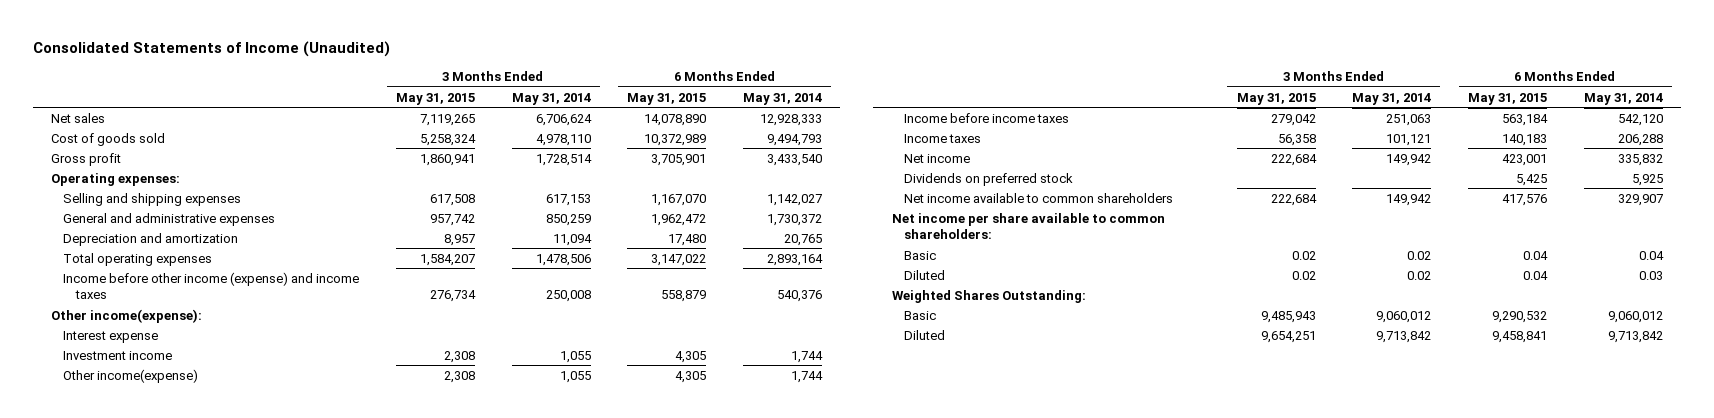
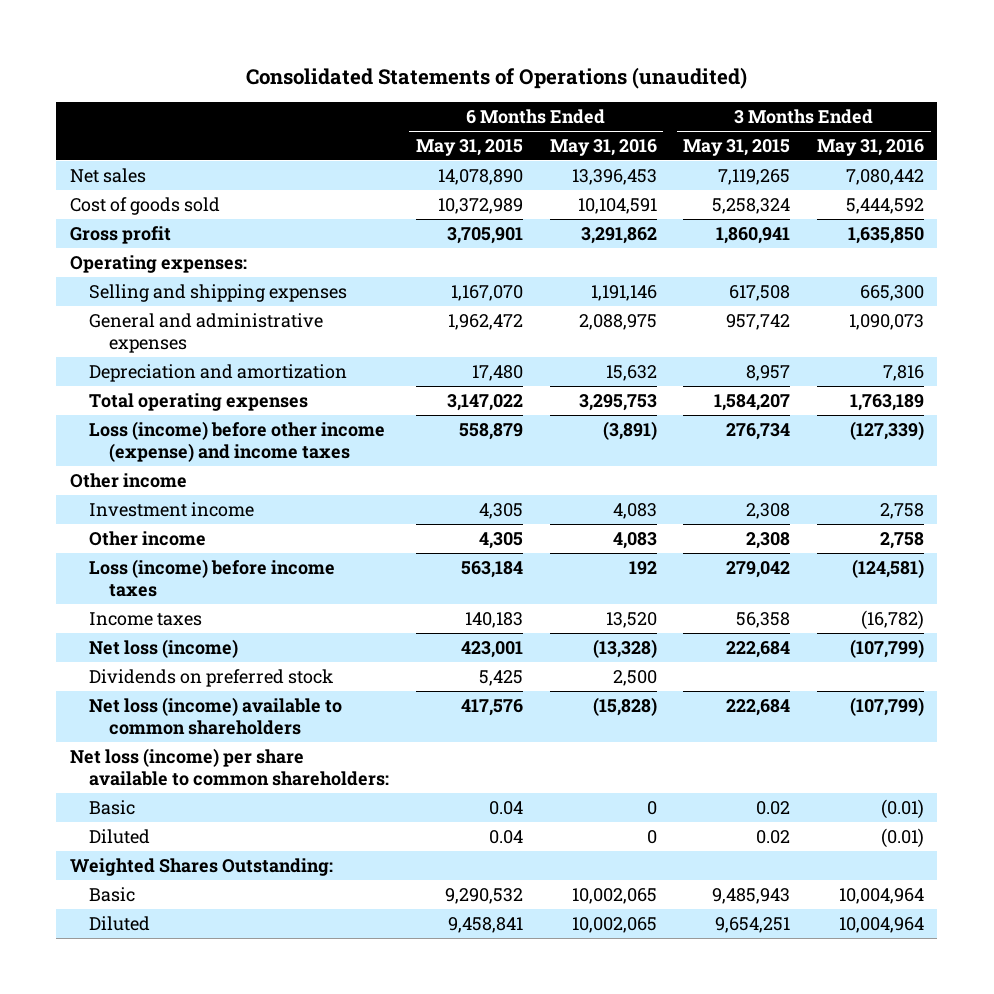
[32,41,390,58] Consolidated Statements of Income (Unaudited) -> [245,67,747,90] Consolidated Statements of Operations (unaudited)
[511,92,591,105] May 31, 2014 -> none
[742,92,822,105] May 31, 2014 -> none
none -> [549,139,657,157] May 31, 2016
none -> [817,139,925,157] May 31, 2016
[63,330,159,343] Interest expense -> none
[63,271,360,300] Income before other income (expense) and income taxes -> [89,420,386,463] Loss (income) before other income (expense) and income taxes
[50,308,202,323] Other income(expense): -> [69,472,187,488] Other income
[63,368,199,383] Other income(expense) -> [89,530,207,546] Other income
[903,112,1069,123] Income before income taxes -> [89,558,336,598] Loss (income) before income taxes
[903,153,970,163] Net income -> [89,638,239,658] Net loss (income)
[903,192,1173,203] Net income available to common shareholders -> [89,696,343,736] Net loss (income) available to common shareholders
[891,212,1165,240] Net income per share available to common shareholders: -> [69,747,390,787] Net loss (income) per share available to common shareholders:

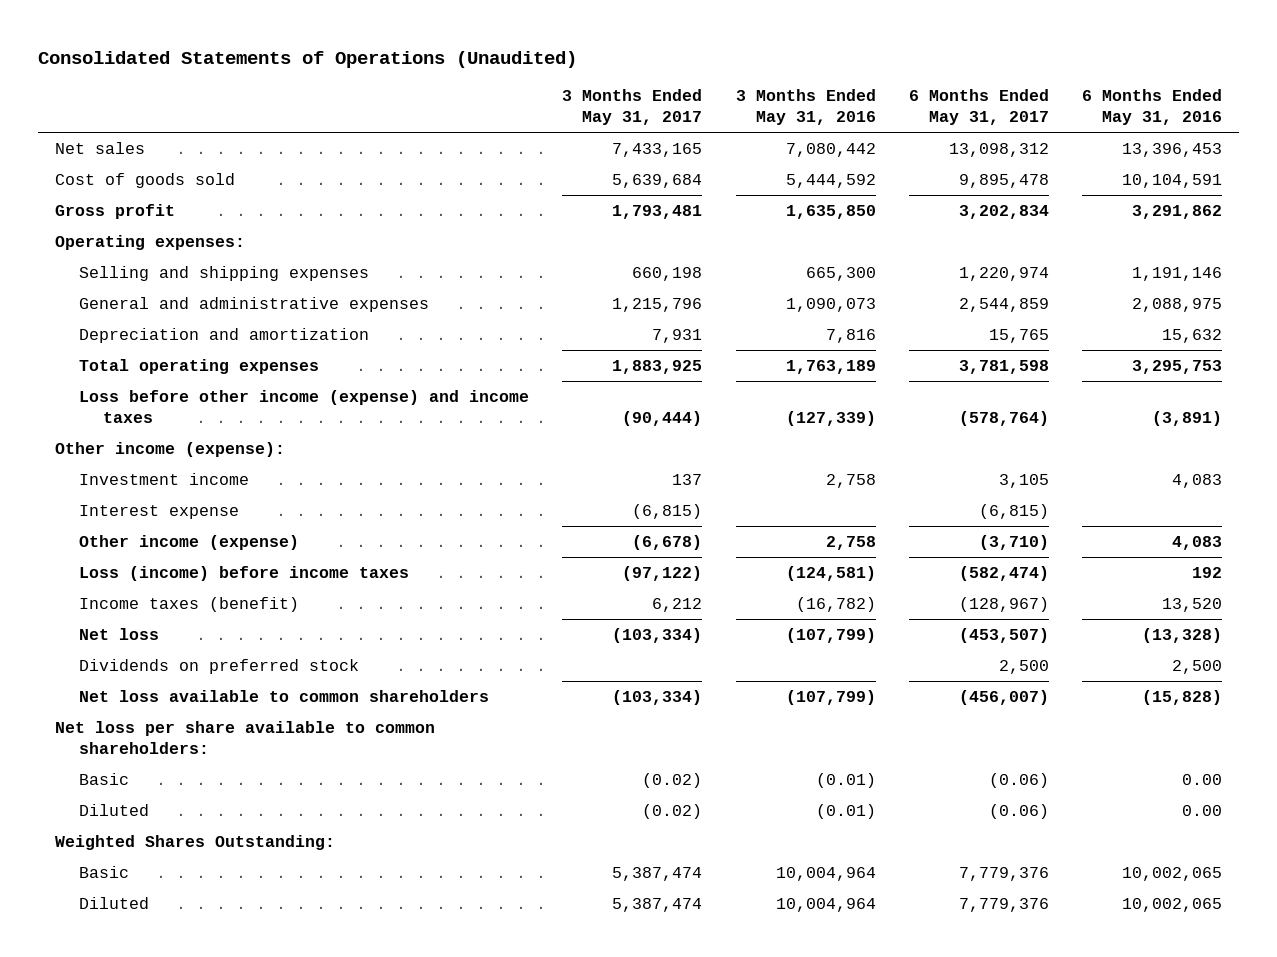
[245,67,747,90] Consolidated Statements of Operations (unaudited) -> [38,50,578,68] Consolidated Statements of Operations (Unaudited)
[416,139,524,157] May 31, 2015 -> none
[683,139,791,157] May 31, 2015 -> none
none -> [562,89,703,126] 3 Months Ended May 31, 2017
none -> [909,89,1050,126] 6 Months Ended May 31, 2017
[89,420,386,463] Loss (income) before other income (expense) and income taxes -> [78,390,529,424] Loss before other income (expense) and income taxes
[69,472,187,488] Other income -> [55,442,286,458] Other income (expense):
none -> [78,505,239,520] Interest expense
[89,530,207,546] Other income -> [78,535,299,551] Other income (expense)
[89,611,203,626] Income taxes -> [78,597,299,613] Income taxes (benefit)
[89,638,239,658] Net loss (income) -> [78,628,159,641] Net loss
[89,696,343,736] Net loss (income) available to common shareholders -> [78,690,489,703] Net loss available to common shareholders
[69,747,390,787] Net loss (income) per share available to common shareholders: -> [55,721,436,755] Net loss per share available to common shareholders:
[646,800,657,815] 0 -> [1182,774,1223,786] 0.00
[646,829,657,844] 0 -> [1182,805,1223,817] 0.00

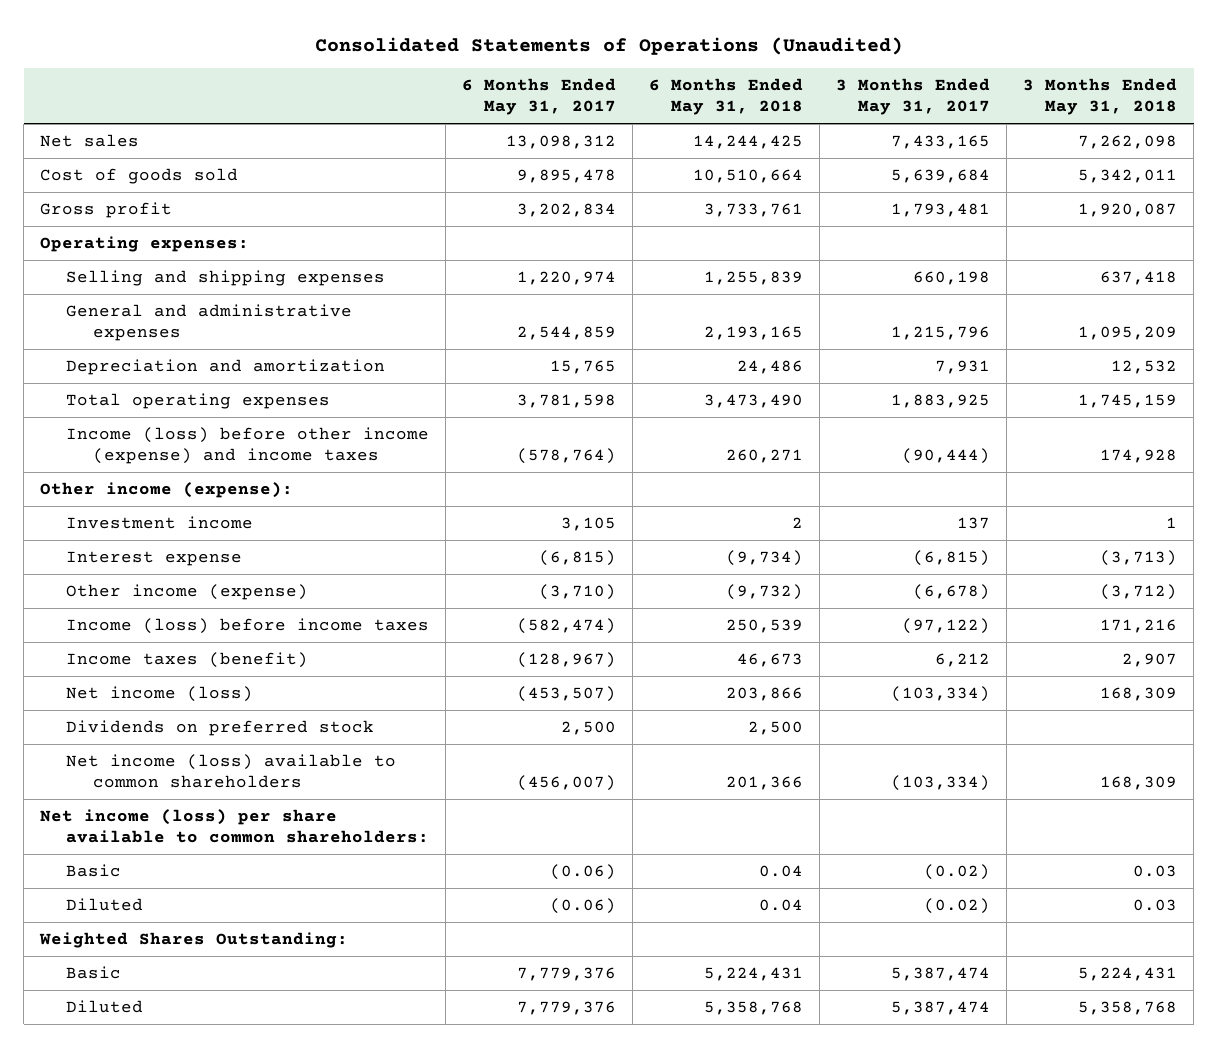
[735,89,876,126] 3 Months Ended May 31, 2016 -> none
[1082,89,1223,126] 6 Months Ended May 31, 2016 -> none
none -> [649,78,804,116] 6 Months Ended May 31, 2018
none -> [1023,78,1178,116] 3 Months Ended May 31, 2018
[78,390,529,424] Loss before other income (expense) and income taxes -> [66,427,430,464] Income (loss) before other income (expense) and income taxes
[78,566,409,582] Loss (income) before income taxes -> [66,618,430,635] Income (loss) before income taxes
[78,628,159,641] Net loss -> [66,686,254,703] Net income (loss)
[78,690,489,703] Net loss available to common shareholders -> [66,754,397,788] Net income (loss) available to common shareholders
[55,721,436,755] Net loss per share available to common shareholders: -> [40,809,430,843] Net income (loss) per share available to common shareholders:

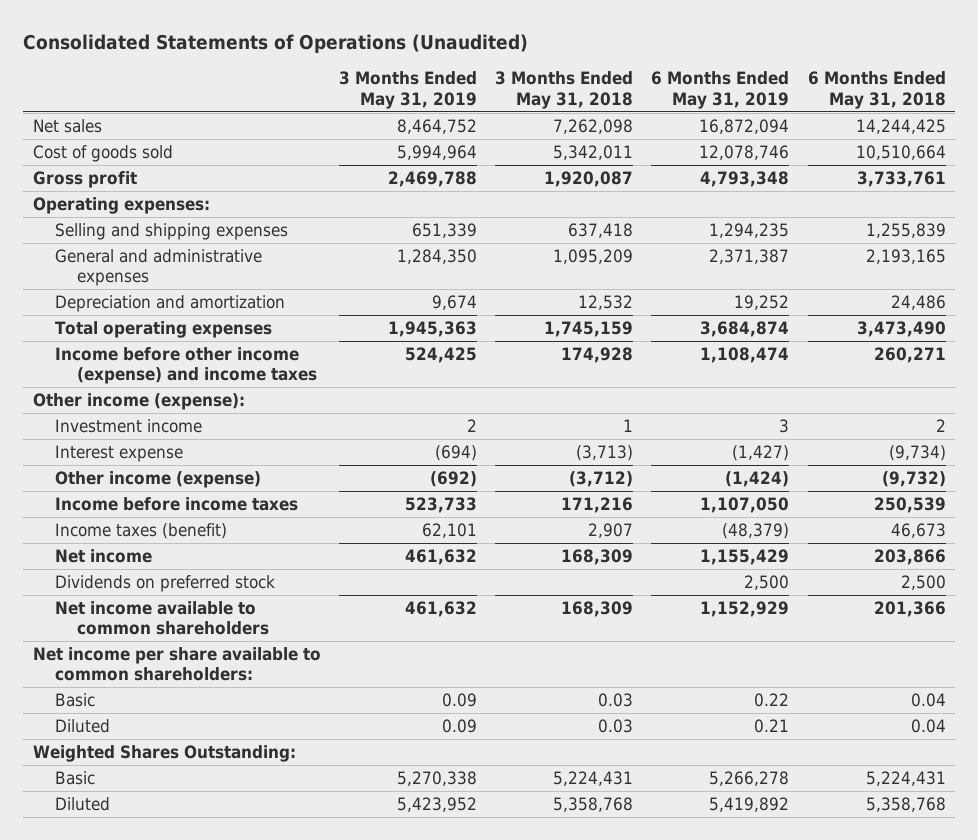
[462,78,617,116] 6 Months Ended May 31, 2017 -> none
[836,78,991,116] 3 Months Ended May 31, 2017 -> none
none -> [338,71,477,109] 3 Months Ended May 31, 2019
none -> [651,71,790,109] 6 Months Ended May 31, 2019
[66,427,430,464] Income (loss) before other income (expense) and income taxes -> [54,346,317,385] Income before other income (expense) and income taxes
[66,618,430,635] Income (loss) before income taxes -> [54,496,298,511] Income before income taxes
[66,686,254,703] Net income (loss) -> [54,548,152,563] Net income
[66,754,397,788] Net income (loss) available to common shareholders -> [54,600,269,636] Net income available to common shareholders
[40,809,430,843] Net income (loss) per share available to common shareholders: -> [32,646,321,682] Net income per share available to common shareholders:

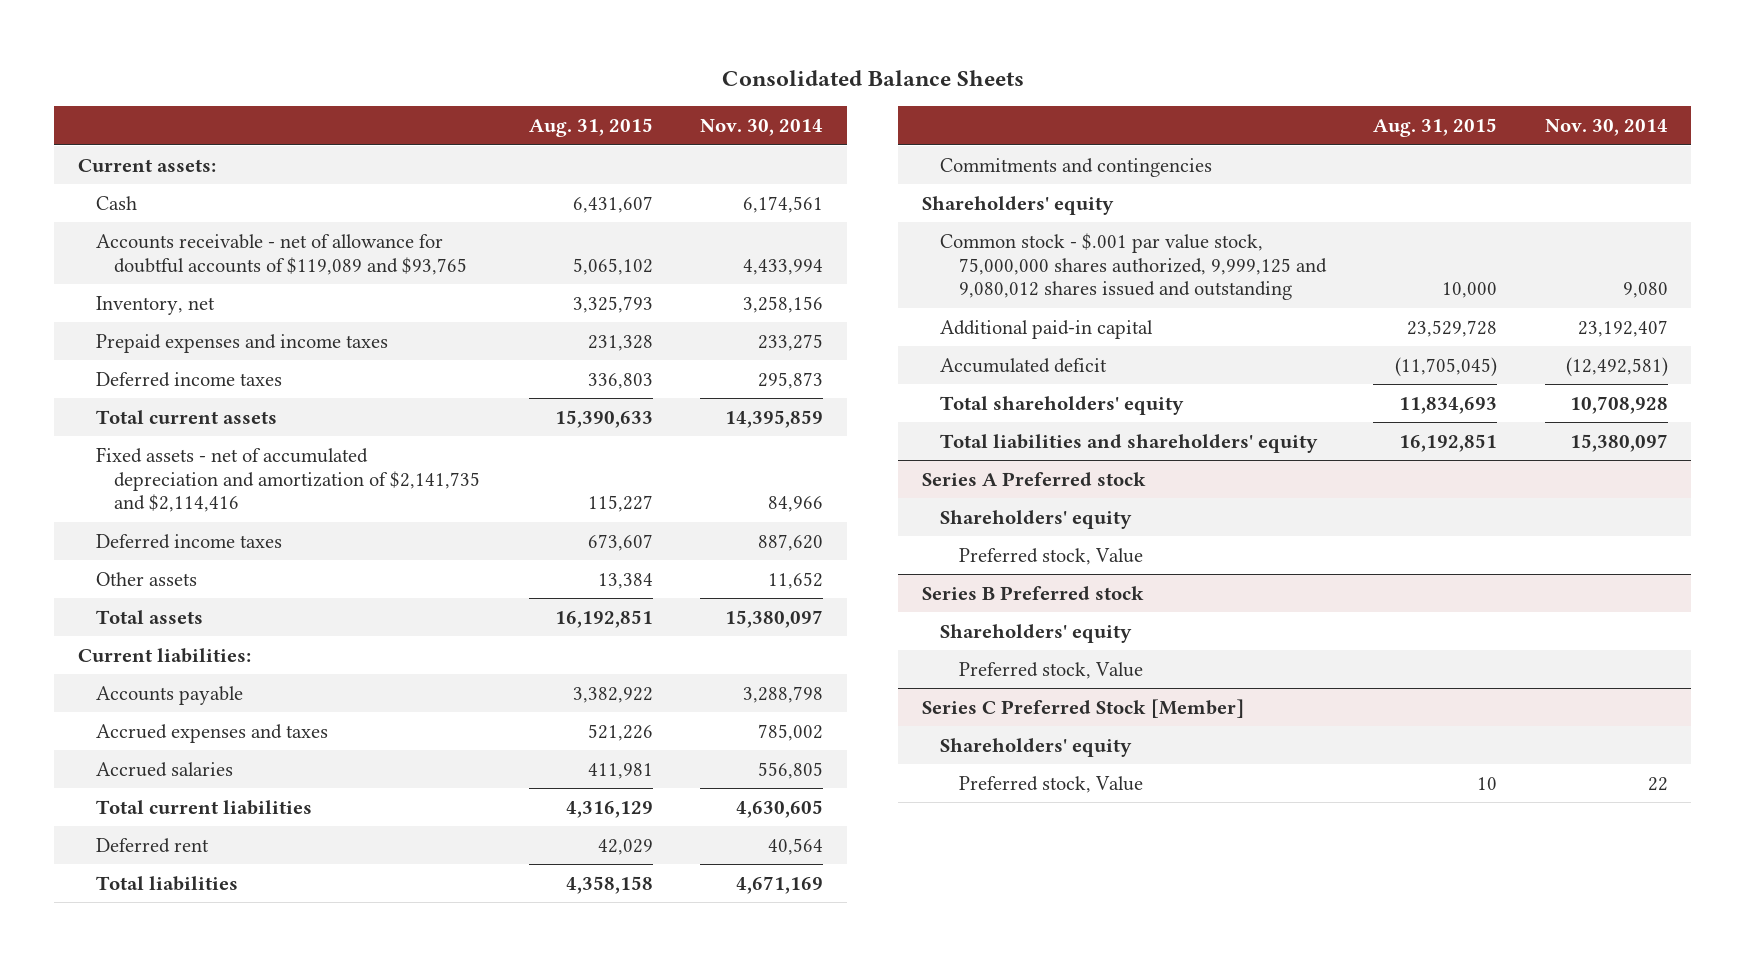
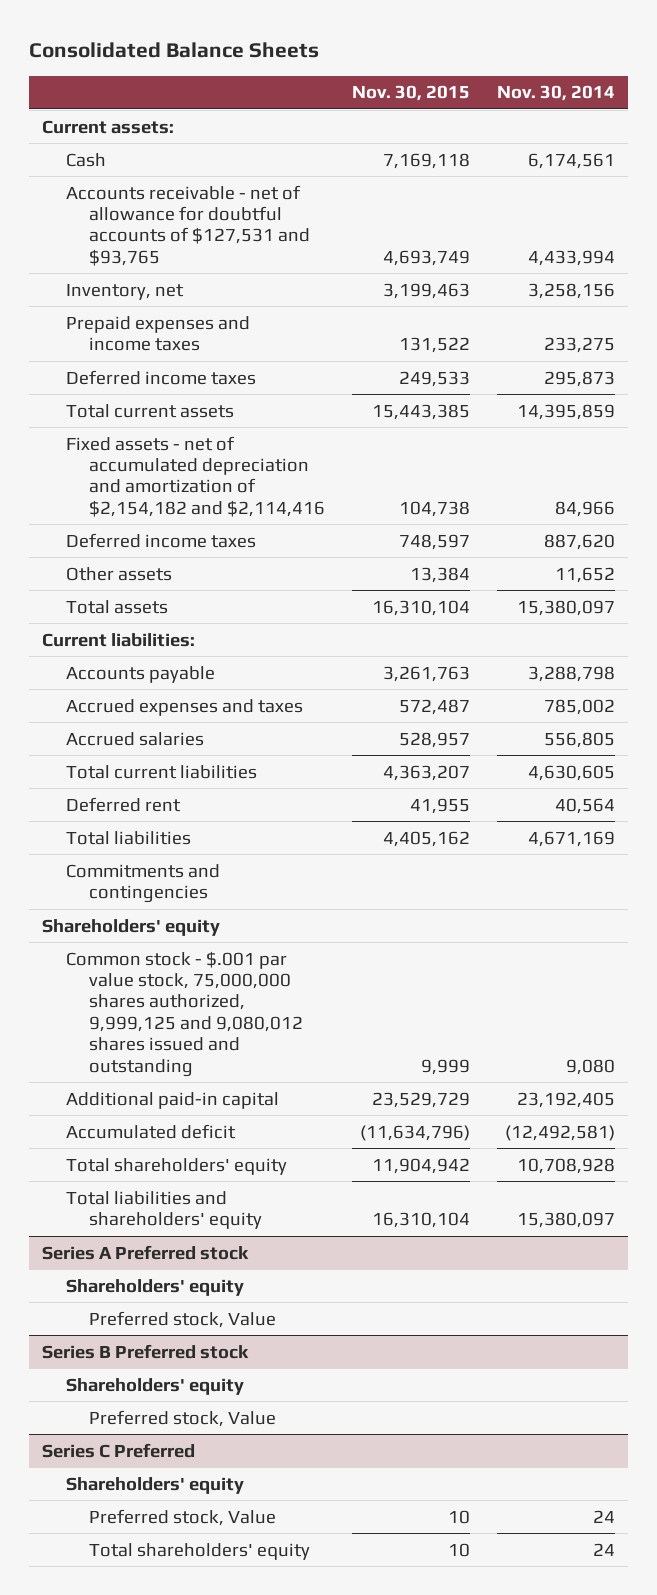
[528,118,653,138] Aug. 31, 2015 -> none
none -> [351,85,470,102] Nov. 30, 2015
[96,233,468,275] Accounts receivable - net of allowance for doubtful accounts of $119,089 and $93,765 -> [65,184,311,266] Accounts receivable - net of allowance for doubtful accounts of $127,531 and $93,765
[96,446,481,513] Fixed assets - net of accumulated depreciation and amortization of $2,141,735 and $2,114,416 -> [65,435,326,517] Fixed assets - net of accumulated depreciation and amortization of $2,154,182 and $2,114,416
[1577,319,1668,337] 23,192,407 -> [516,1091,615,1108] 23,192,405
[922,698,1245,718] Series C Preferred Stock [Member] -> [42,1442,196,1458] Series C Preferred
[1647,776,1668,791] 22 -> [592,1509,615,1523] 24
none -> [89,1542,311,1560] Total shareholders' equity

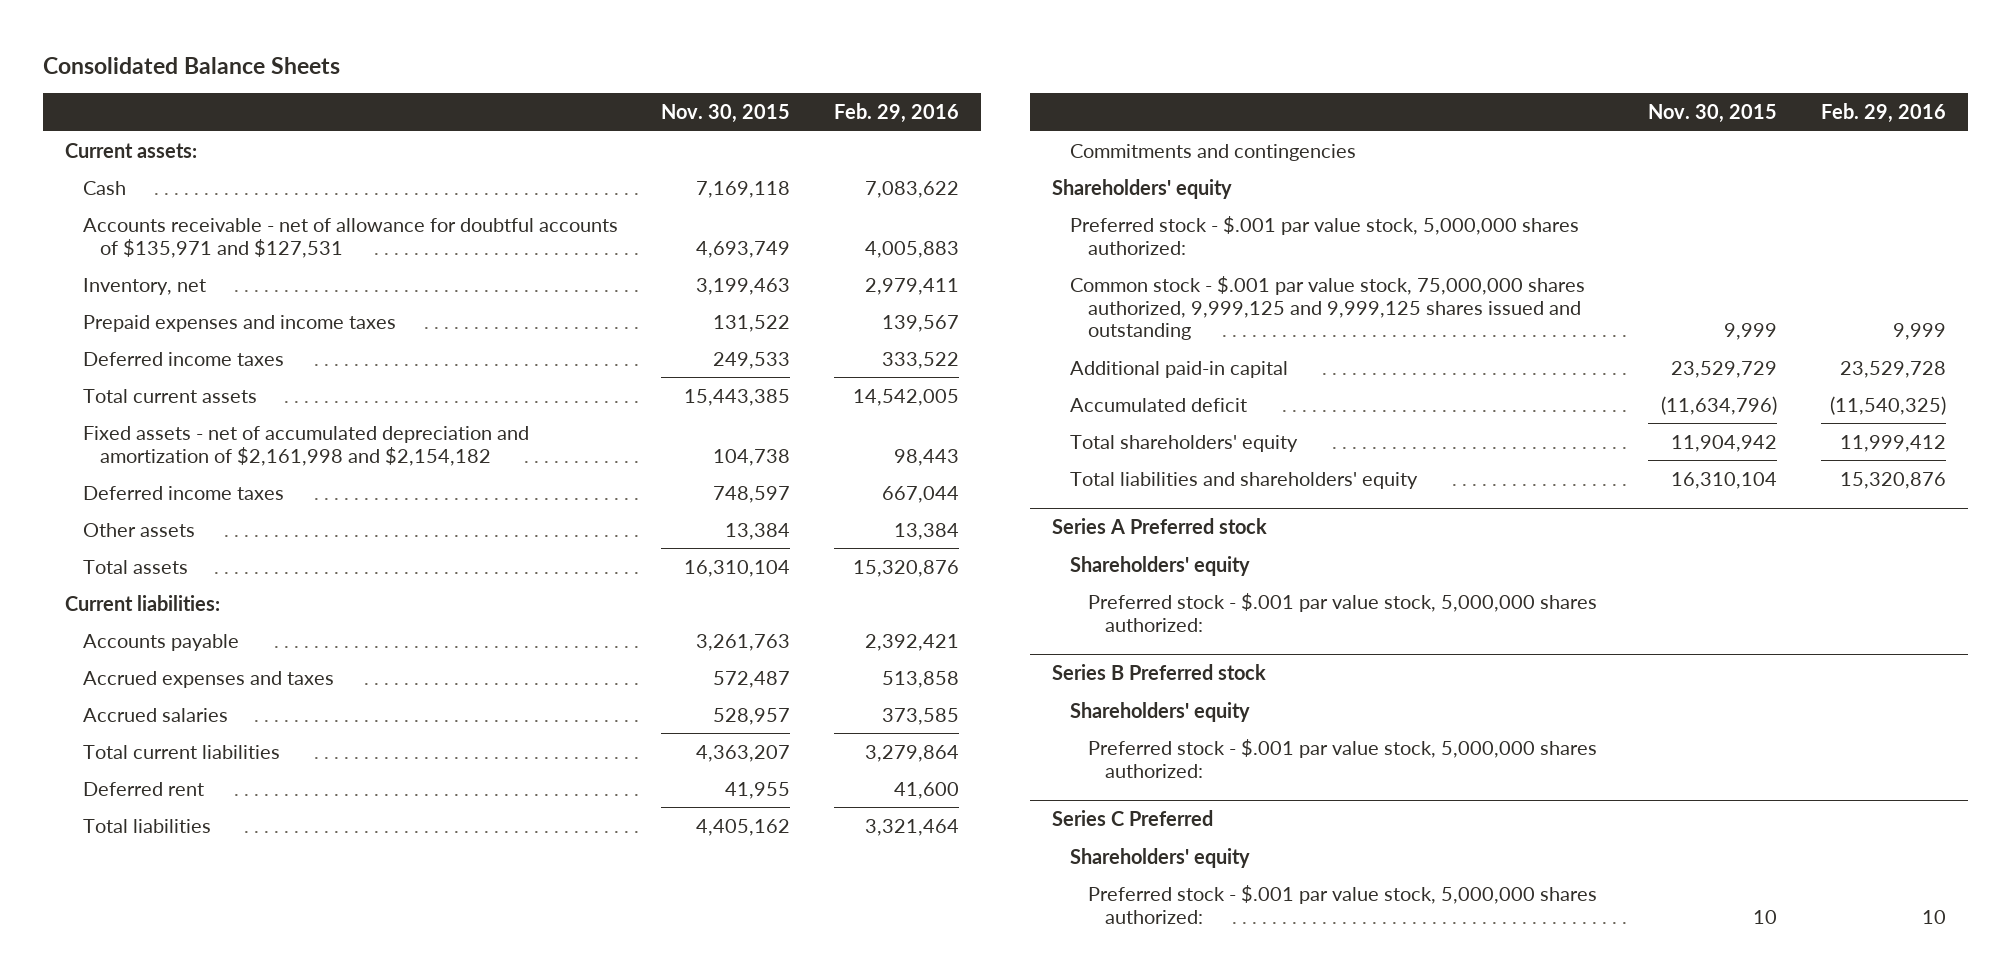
[496,85,615,102] Nov. 30, 2014 -> none
none -> [833,103,959,124] Feb. 29, 2016
[65,184,311,266] Accounts receivable - net of allowance for doubtful accounts of $127,531 and $93,765 -> [82,217,618,258] Accounts receivable - net of allowance for doubtful accounts of $135,971 and $127,531
[65,435,326,517] Fixed assets - net of accumulated depreciation and amortization of $2,154,182 and $2,114,416 -> [82,425,529,466] Fixed assets - net of accumulated depreciation and amortization of $2,161,998 and $2,154,182
none -> [1069,215,1579,255] Preferred stock - $.001 par value stock, 5,000,000 shares authorized:
[65,950,304,1077] Common stock - $.001 par value stock, 75,000,000 shares authorized, 9,999,125 and 9,080,012 shares issued and outstanding -> [1069,275,1585,341] Common stock - $.001 par value stock, 75,000,000 shares authorized, 9,999,125 and 9,999,125 shares issued and outstanding
[89,1310,277,1328] Preferred stock, Value -> [1087,592,1597,632] Preferred stock - $.001 par value stock, 5,000,000 shares authorized:
[89,1409,277,1427] Preferred stock, Value -> [1087,738,1597,778] Preferred stock - $.001 par value stock, 5,000,000 shares authorized:
[89,1542,311,1560] Total shareholders' equity -> none
[89,1508,277,1526] Preferred stock, Value -> [1087,884,1597,924] Preferred stock - $.001 par value stock, 5,000,000 shares authorized:

